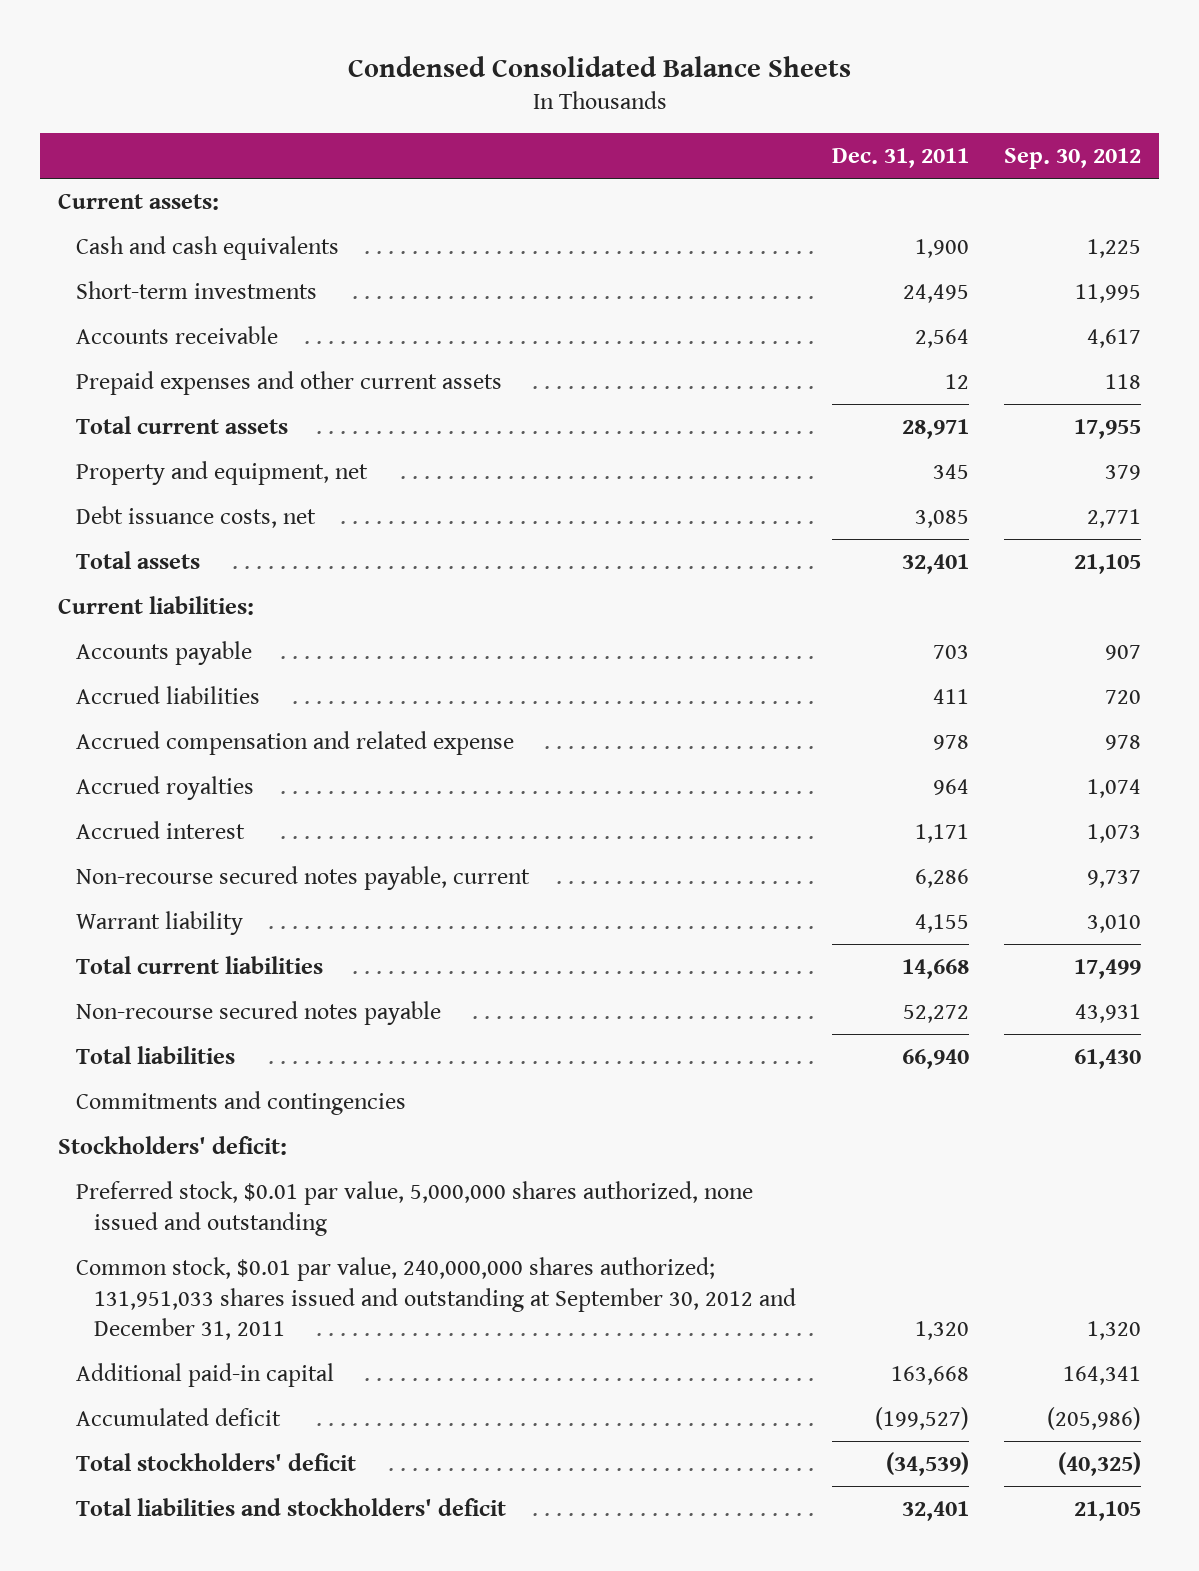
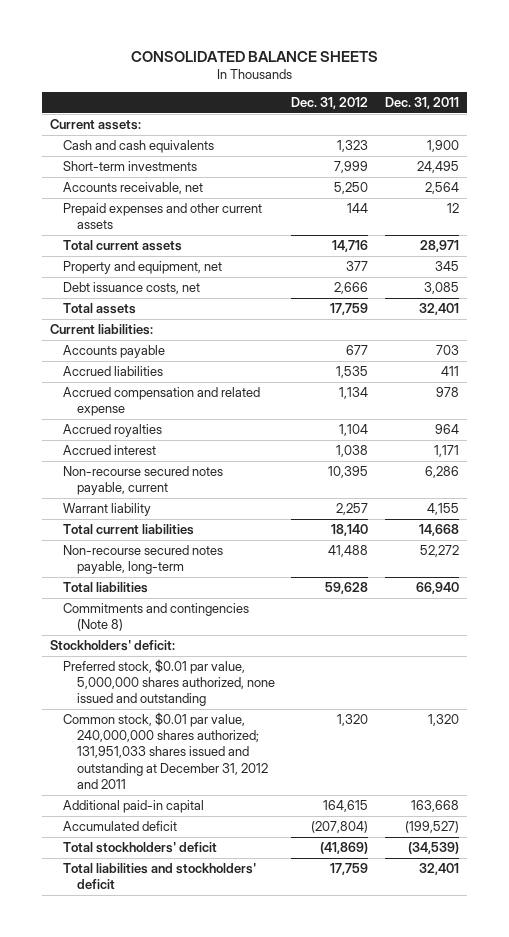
[347,56,851,78] Condensed Consolidated Balance Sheets -> [130,50,378,62] CONSOLIDATED BALANCE SHEETS
[1004,147,1142,169] Sep. 30, 2012 -> none
none -> [291,96,369,109] Dec. 31, 2012
[76,325,279,344] Accounts receivable -> [63,181,204,194] Accounts receivable, net
[76,1000,442,1025] Non-recourse secured notes payable -> [63,544,224,575] Non-recourse secured notes payable, long-term
[76,1090,407,1115] Commitments and contingencies -> [63,602,250,632] Commitments and contingencies (Note 8)
[76,1256,797,1341] Common stock, $0.01 par value, 240,000,000 shares authorized; 131,951,033 shares issued and outstanding at September 30, 2012 and December 31, 2011 -> [63,711,268,789] Common stock, $0.01 par value, 240,000,000 shares authorized; 131,951,033 shares issued and outstanding at December 31, 2012 and 2011

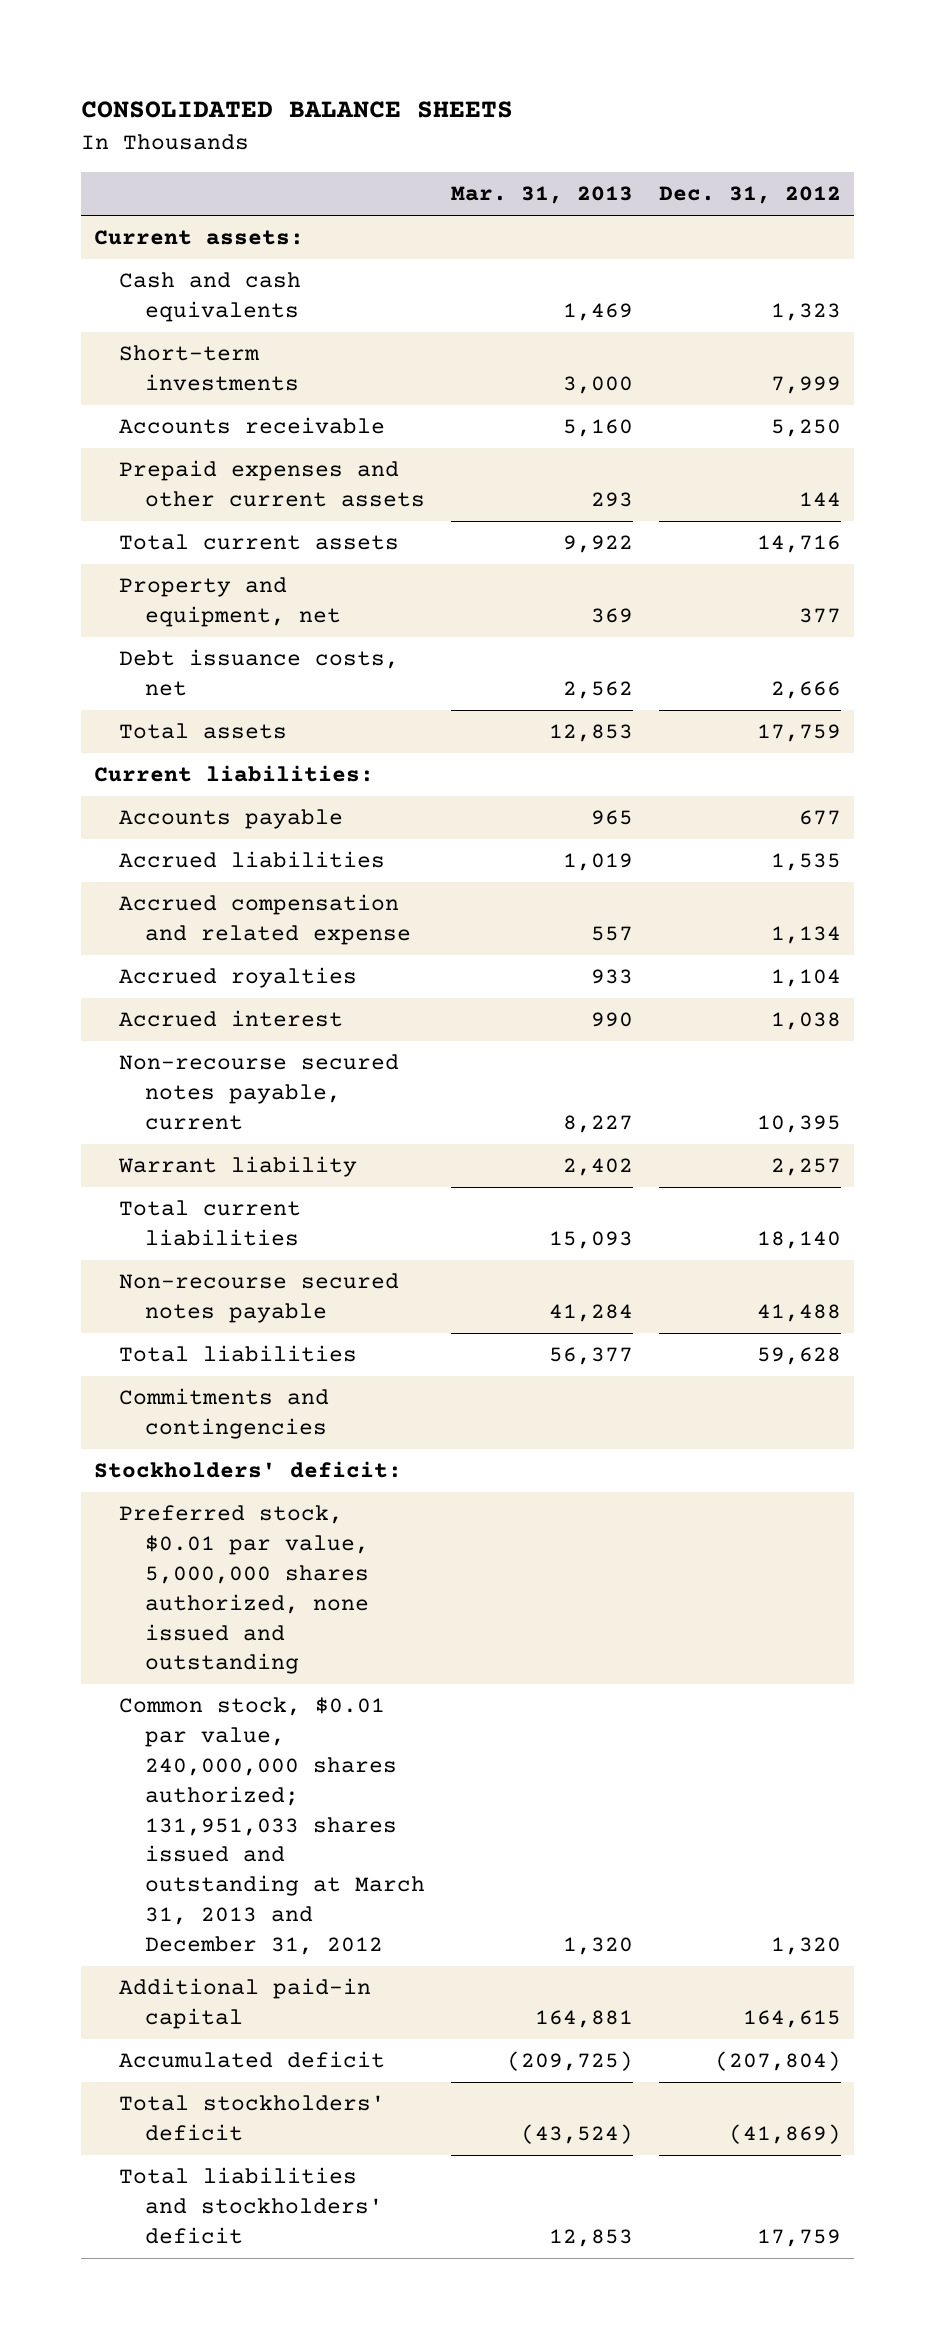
[384,96,459,109] Dec. 31, 2011 -> none
none -> [450,186,633,205] Mar. 31, 2013
[63,181,204,194] Accounts receivable, net -> [119,417,386,435] Accounts receivable
[63,544,224,575] Non-recourse secured notes payable, long-term -> [119,1273,400,1324] Non-recourse secured notes payable
[63,602,250,632] Commitments and contingencies (Note 8) -> [119,1388,330,1440] Commitments and contingencies
[63,711,268,789] Common stock, $0.01 par value, 240,000,000 shares authorized; 131,951,033 shares issued and outstanding at December 31, 2012 and 2011 -> [119,1697,425,1955] Common stock, $0.01 par value, 240,000,000 shares authorized; 131,951,033 shares issued and outstanding at March 31, 2013 and December 31, 2012

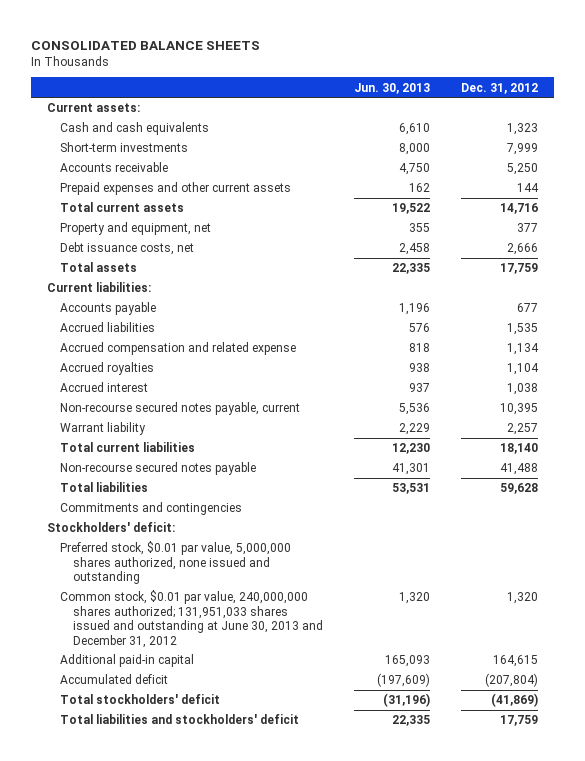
[450,186,633,205] Mar. 31, 2013 -> none
none -> [353,82,430,94] Jun. 30, 2013
[119,1697,425,1955] Common stock, $0.01 par value, 240,000,000 shares authorized; 131,951,033 shares issued and outstanding at March 31, 2013 and December 31, 2012 -> [59,590,323,648] Common stock, $0.01 par value, 240,000,000 shares authorized; 131,951,033 shares issued and outstanding at June 30, 2013 and December 31, 2012

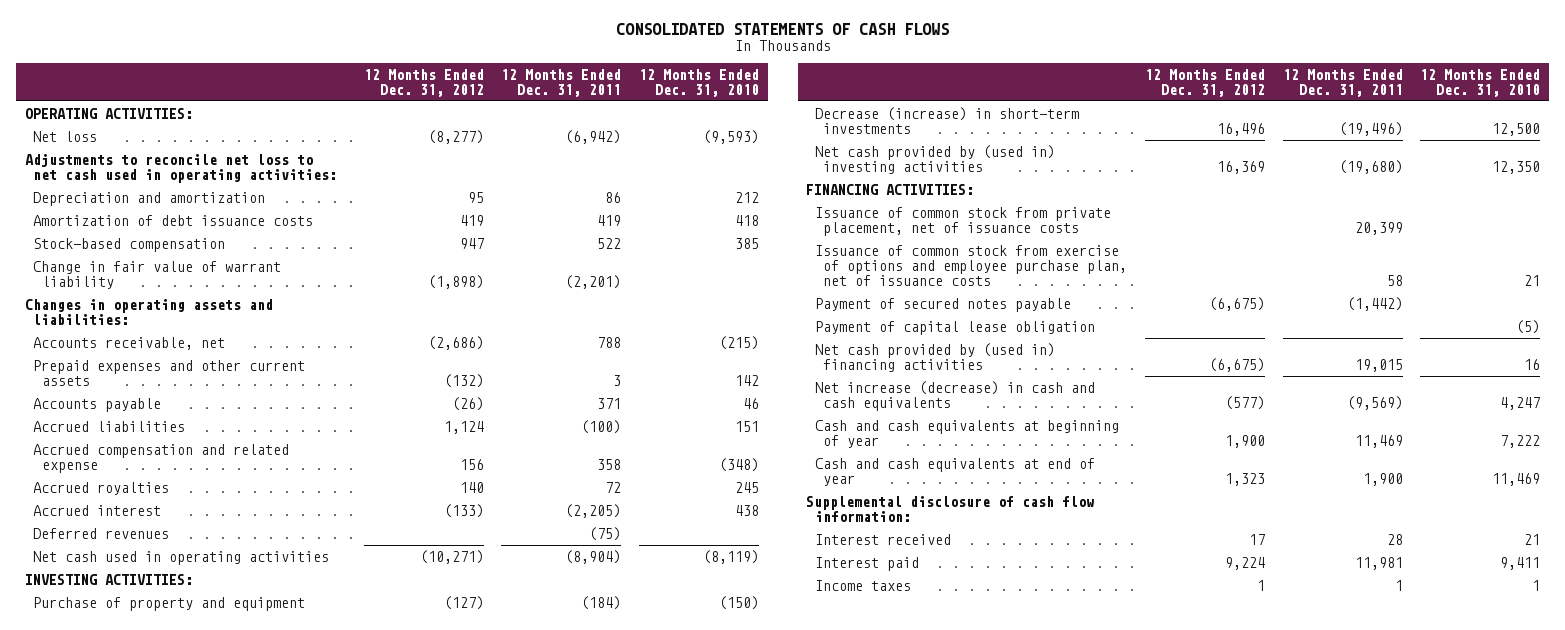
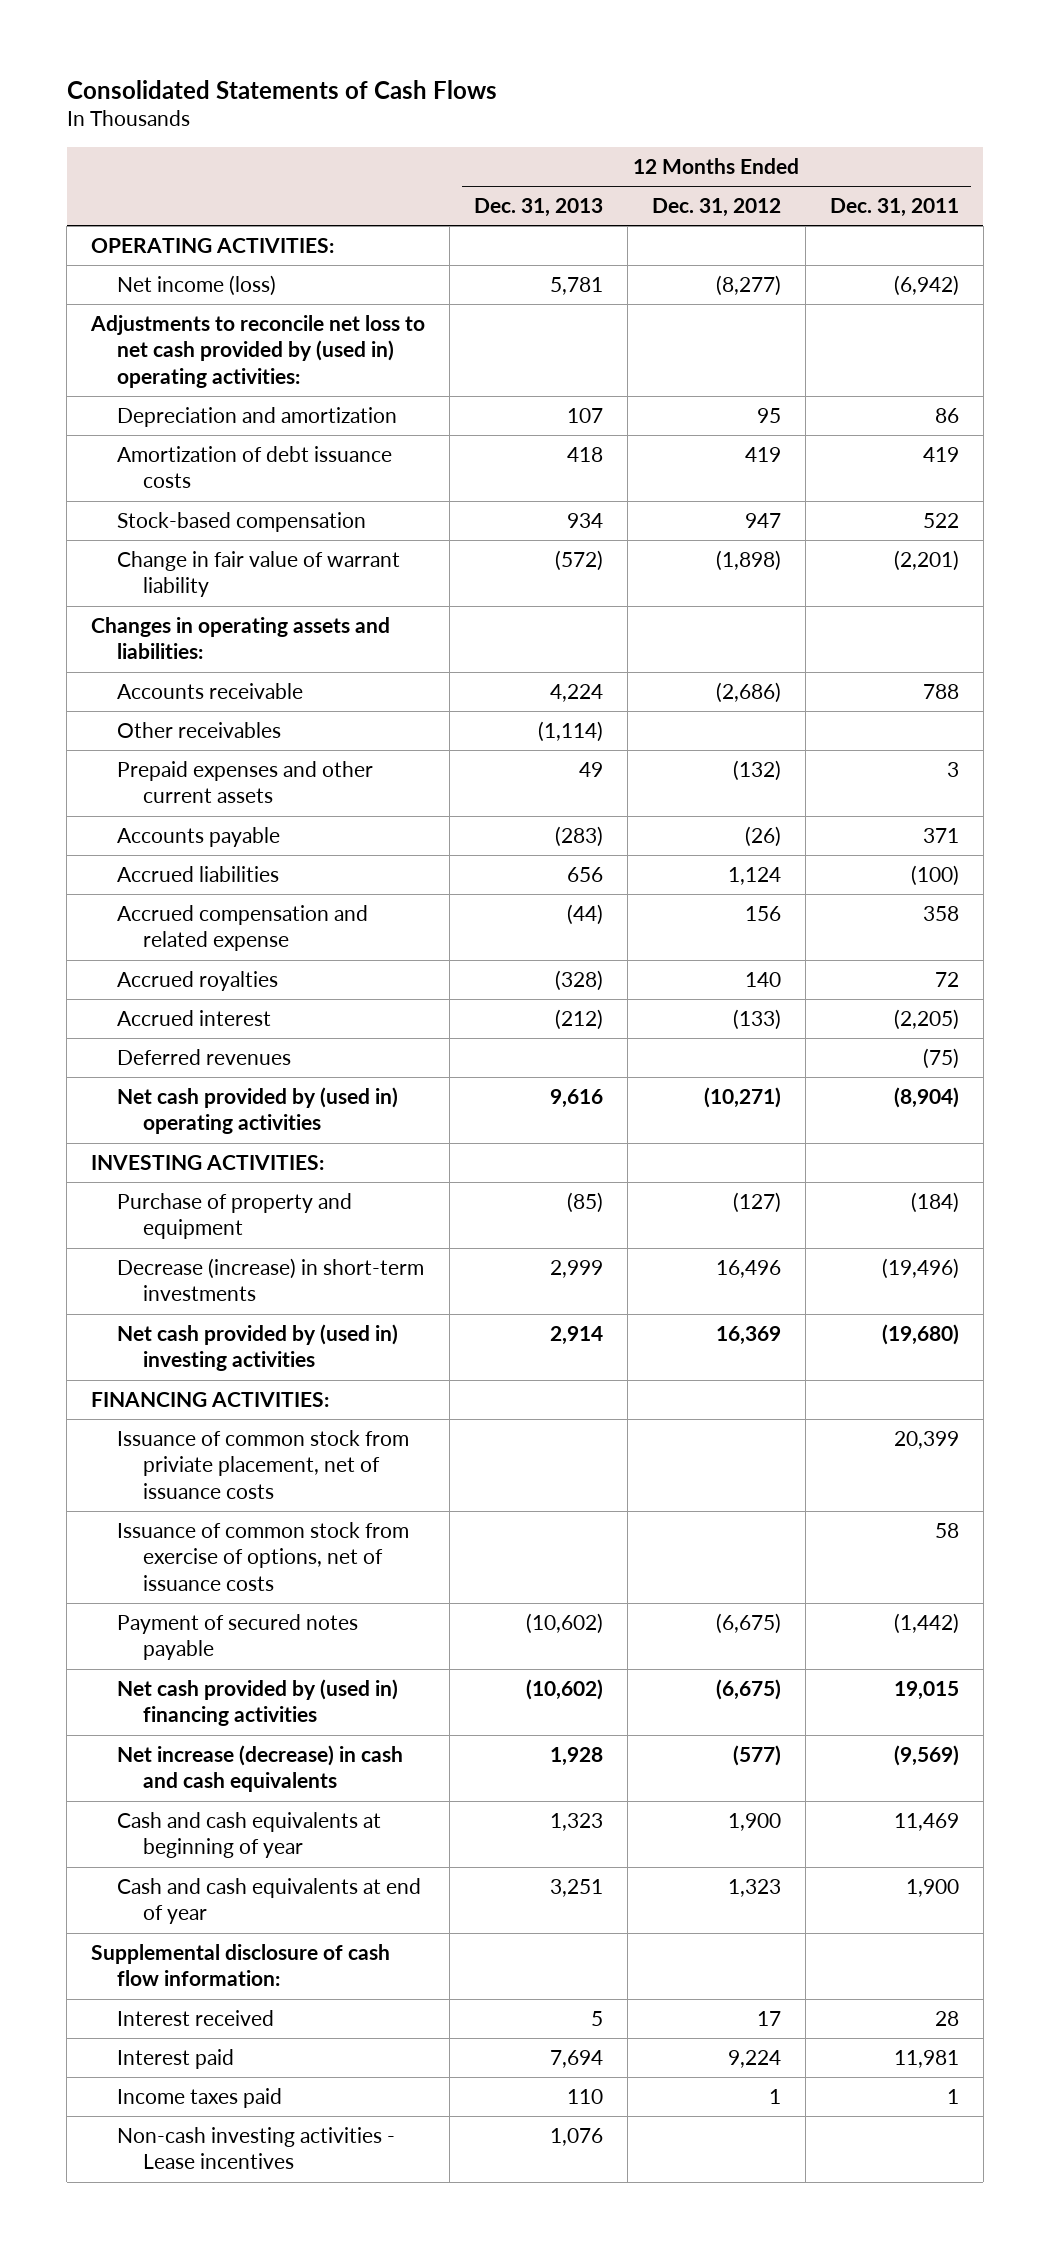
[615,22,949,35] CONSOLIDATED STATEMENTS OF CASH FLOWS -> [66,79,497,99] Consolidated Statements of Cash Flows
[638,68,759,97] 12 Months Ended Dec. 31, 2010 -> none
none -> [474,198,604,218] Dec. 31, 2013
[33,130,98,142] Net loss -> [117,275,277,297] Net income (loss)
[25,153,338,184] Adjustments to reconcile net loss to net cash used in operating activities: -> [90,315,426,388] Adjustments to reconcile net loss to net cash provided by (used in) operating activities:
[33,336,226,350] Accounts receivable, net -> [117,683,304,700] Accounts receivable
none -> [117,722,282,739] Other receivables
[33,550,330,565] Net cash used in operating activities -> [117,1087,399,1135] Net cash provided by (used in) operating activities
[814,206,1111,237] Issuance of common stock from private placement, net of issuance costs -> [117,1430,410,1499] Issuance of common stock from priviate placement, net of issuance costs
[814,244,1128,287] Issuance of common stock from exercise of options and employee purchase plan, net of issuance costs -> [117,1522,410,1591] Issuance of common stock from exercise of options, net of issuance costs
[814,320,1095,335] Payment of capital lease obligation -> none
[814,579,911,591] Income taxes -> [117,2088,283,2109] Income taxes paid
none -> [117,2127,396,2170] Non-cash investing activities - Lease incentives

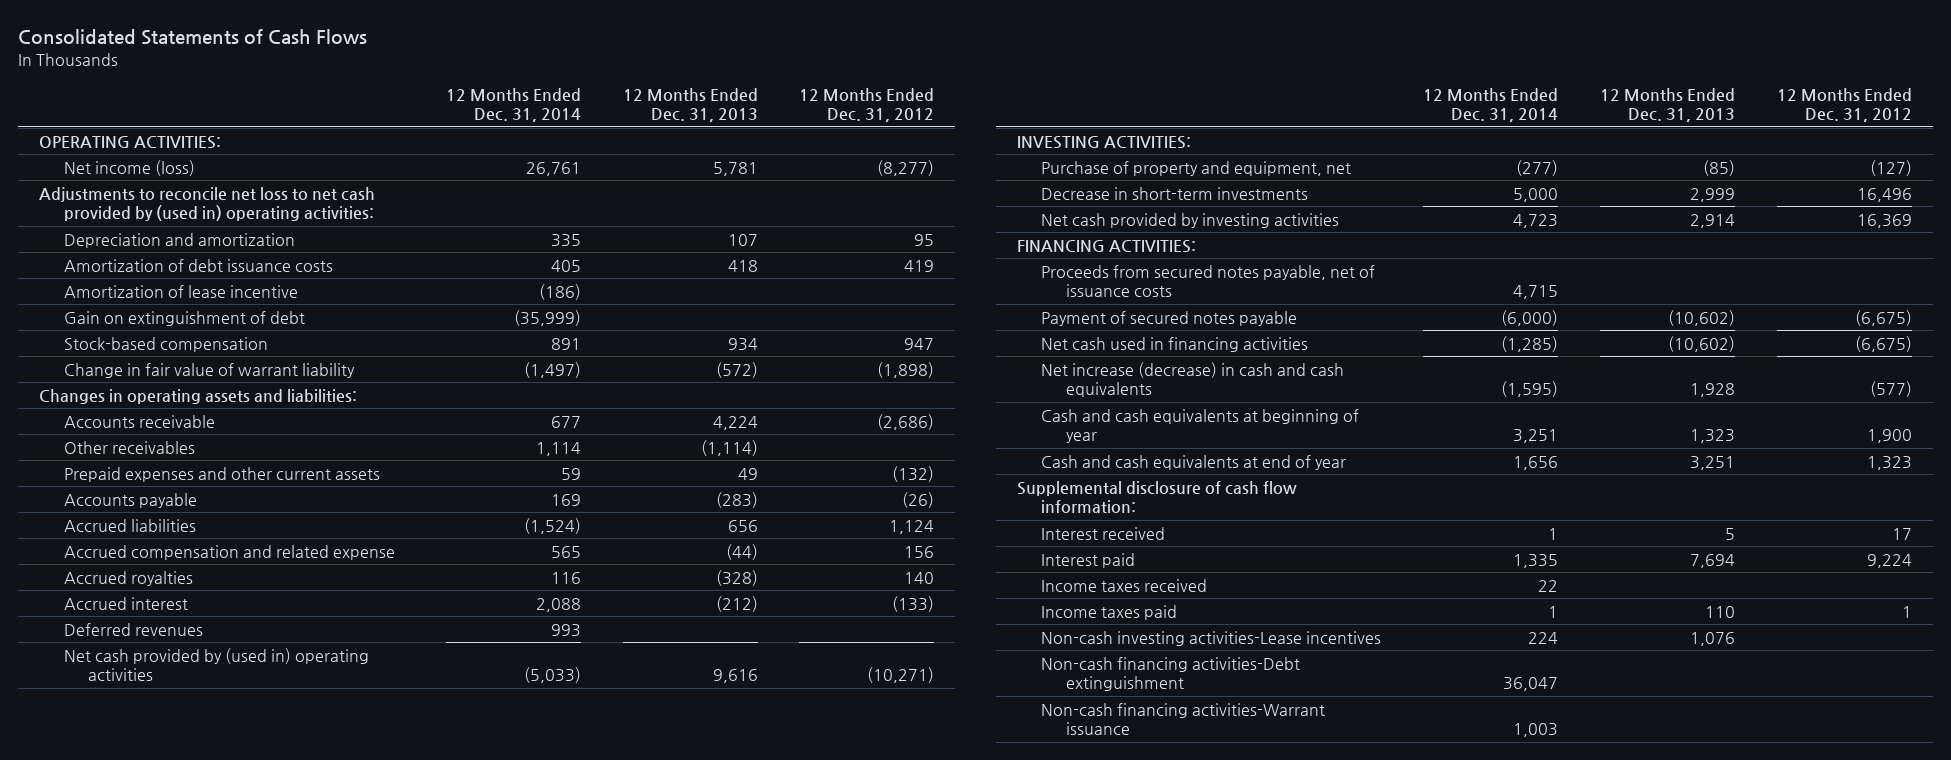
[829,198,959,218] Dec. 31, 2011 -> none
none -> [445,87,581,123] 12 Months Ended Dec. 31, 2014
none -> [63,284,298,298] Amortization of lease incentive
none -> [63,310,305,326] Gain on extinguishment of debt
[117,1193,353,1240] Purchase of property and equipment -> [1041,160,1352,176] Purchase of property and equipment, net
[117,1258,425,1302] Decrease (increase) in short-term investments -> [1041,186,1309,200] Decrease in short-term investments
[117,1324,399,1372] Net cash provided by (used in) investing activities -> [1041,212,1340,228] Net cash provided by investing activities
[117,1430,410,1499] Issuance of common stock from priviate placement, net of issuance costs -> none
[117,1522,410,1591] Issuance of common stock from exercise of options, net of issuance costs -> none
none -> [1041,264,1376,298] Proceeds from secured notes payable, net of issuance costs
[117,1679,399,1727] Net cash provided by (used in) financing activities -> [1041,336,1309,352] Net cash used in financing activities
none -> [1041,578,1208,592] Income taxes received
[117,2127,396,2170] Non-cash investing activities - Lease incentives -> [1041,630,1382,646] Non-cash investing activities-Lease incentives
none -> [1041,656,1301,692] Non-cash financing activities-Debt extinguishment
none -> [1041,702,1326,736] Non-cash financing activities-Warrant issuance

